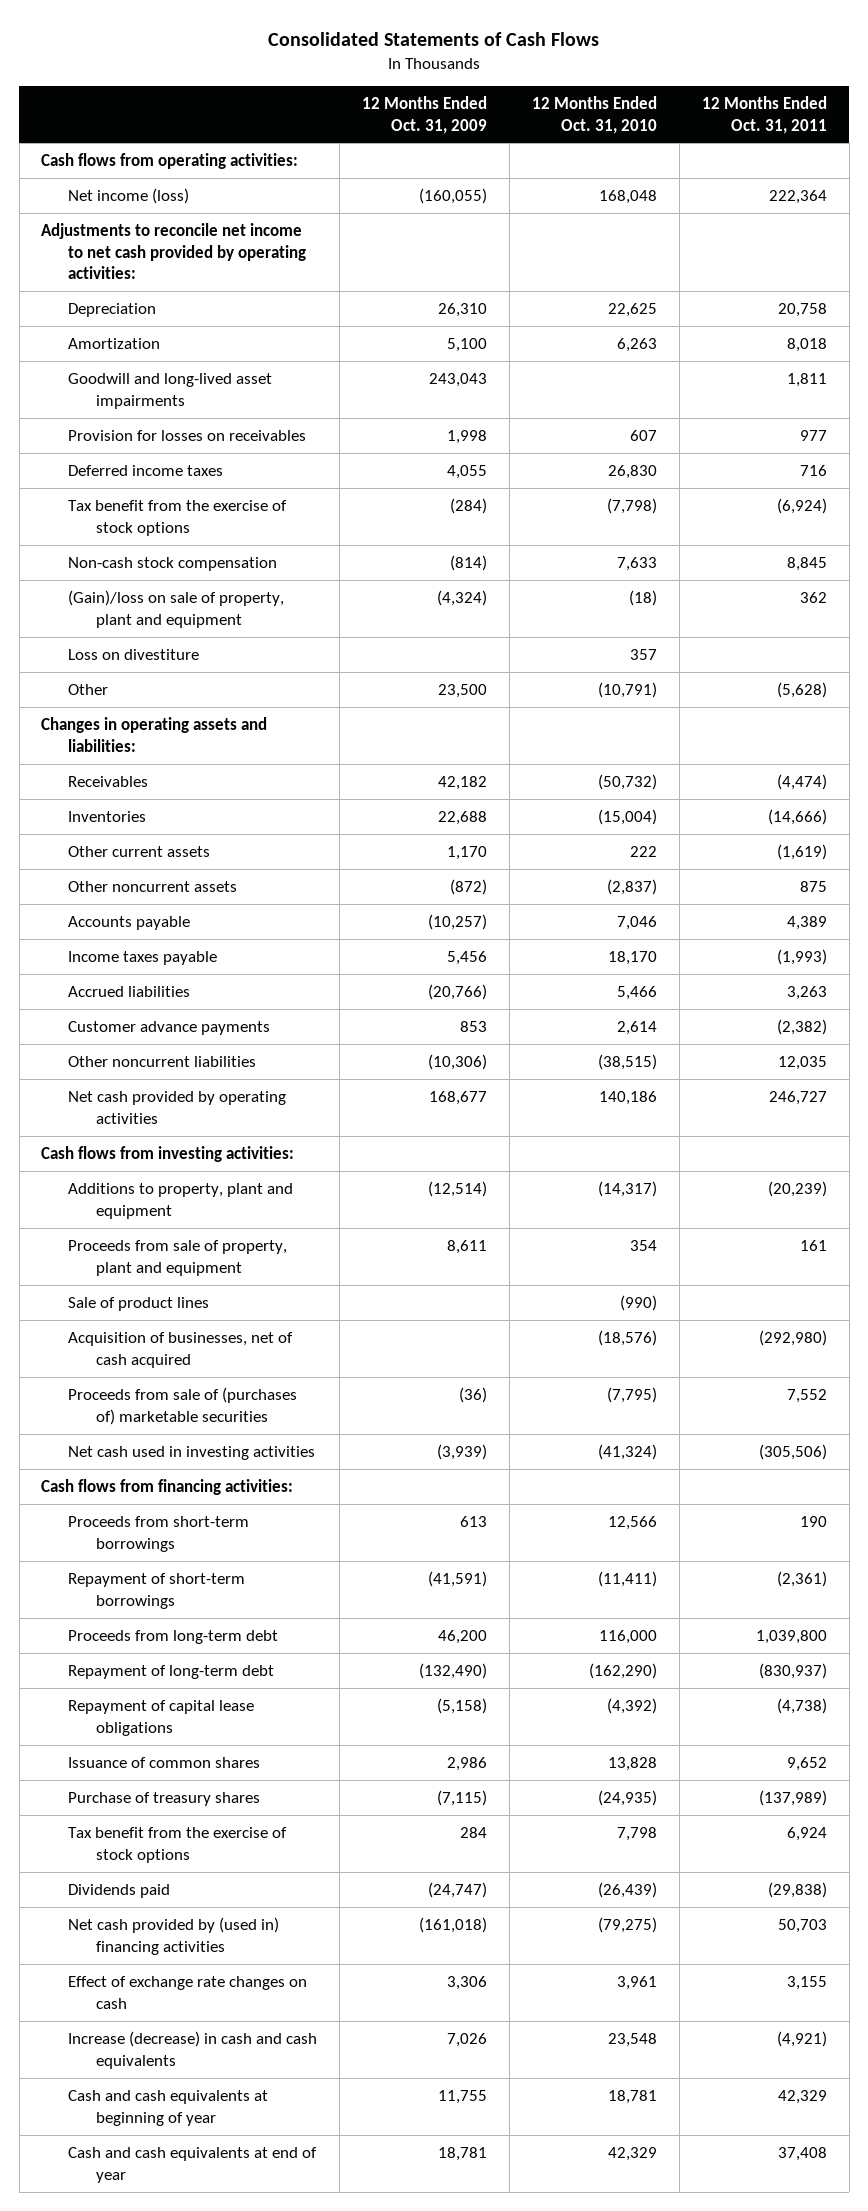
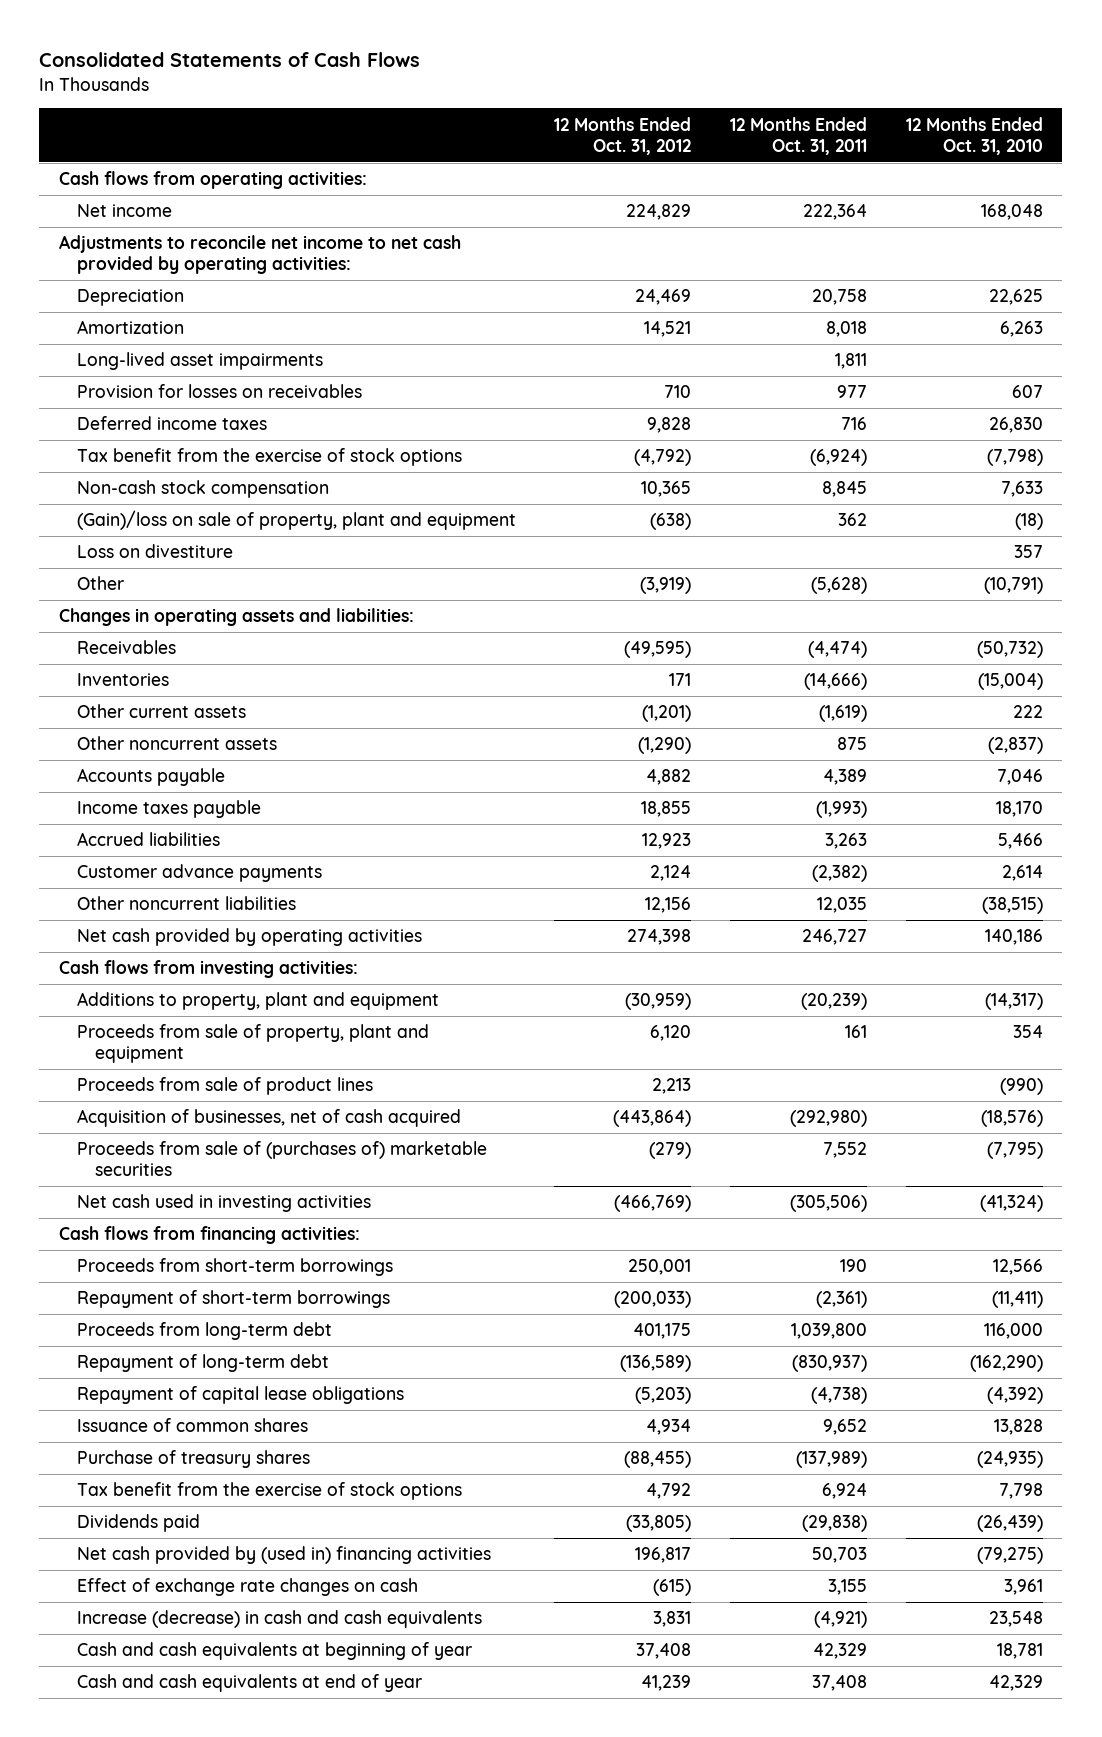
[362,95,488,134] 12 Months Ended Oct. 31, 2009 -> none
none -> [554,116,692,155] 12 Months Ended Oct. 31, 2012
[68,188,190,205] Net income (loss) -> [76,204,172,218] Net income
[68,373,273,409] Goodwill and long-lived asset impairments -> [76,352,323,371] Long-lived asset impairments
[68,1297,210,1312] Sale of product lines -> [76,1077,373,1096] Proceeds from sale of product lines

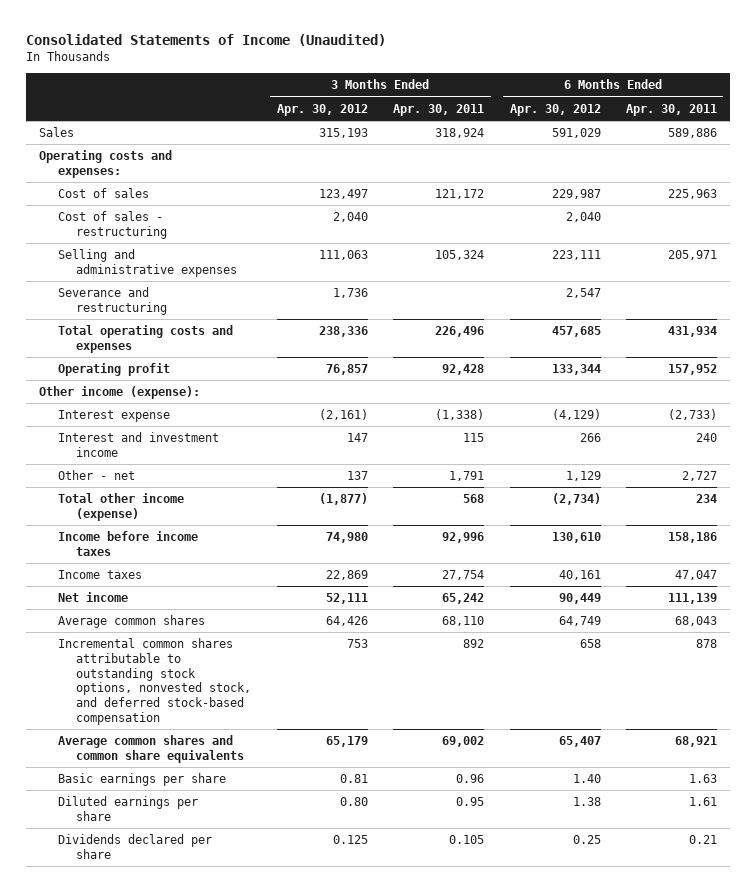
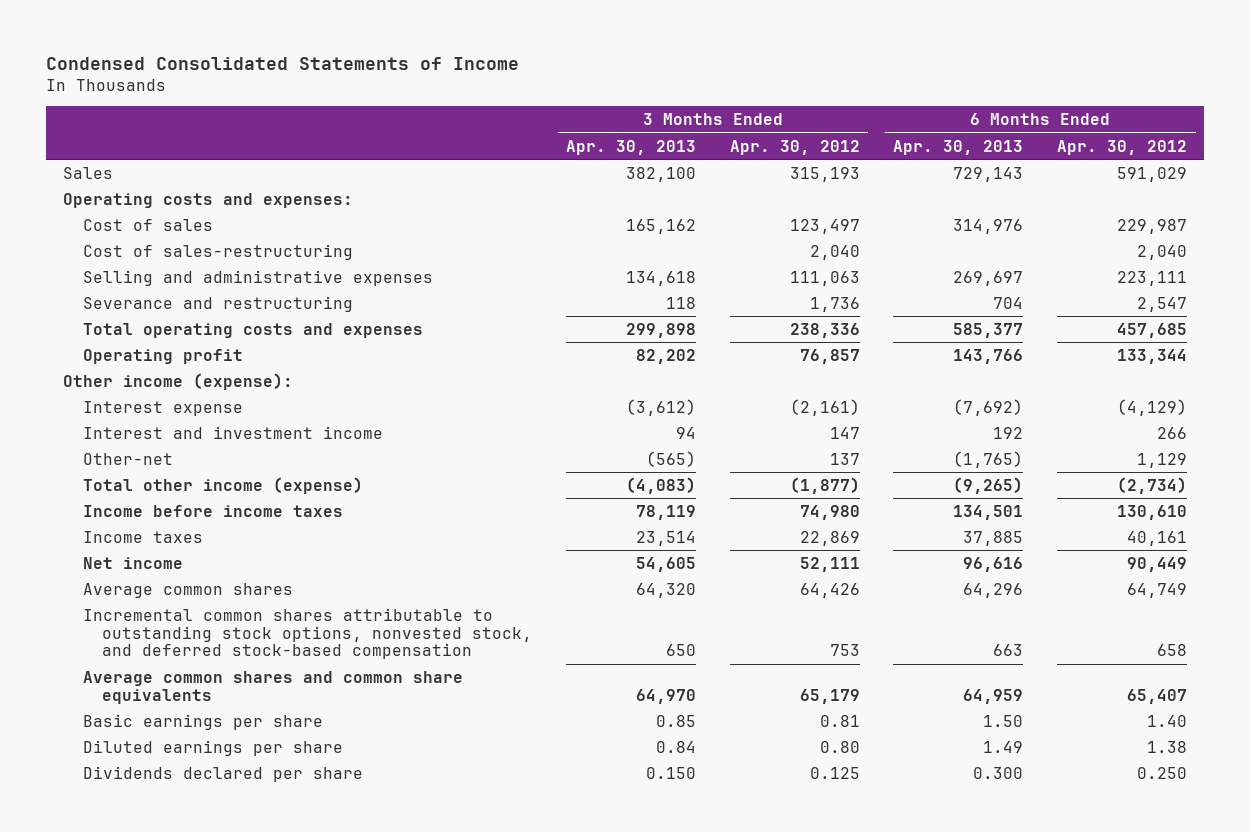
[26,33,387,46] Consolidated Statements of Income (Unaudited) -> [46,57,520,71] Condensed Consolidated Statements of Income
[393,103,485,116] Apr. 30, 2011 -> none
[626,103,718,116] Apr. 30, 2011 -> none
none -> [566,139,697,155] Apr. 30, 2013
none -> [893,139,1024,155] Apr. 30, 2013
[57,211,168,239] Cost of sales - restructuring -> [82,243,353,260] Cost of sales-restructuring
[57,470,135,481] Other - net -> [82,452,173,465] Other-net
[572,835,601,845] 0.25 -> [1137,766,1188,779] 0.250

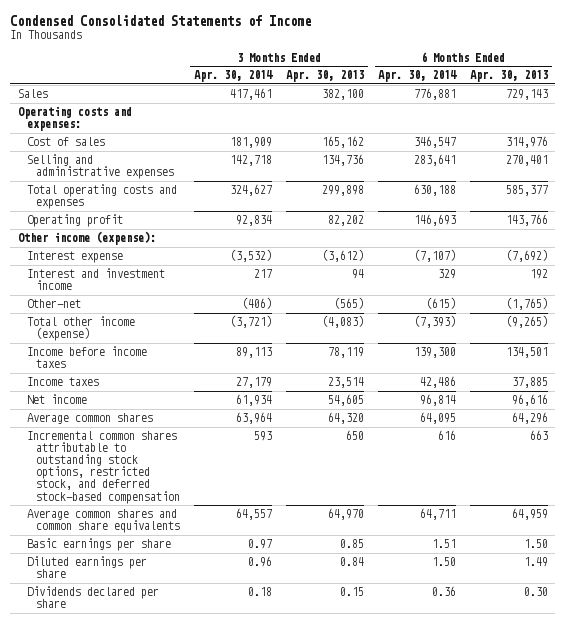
[729,139,860,155] Apr. 30, 2012 -> none
[1057,139,1188,155] Apr. 30, 2012 -> none
none -> [193,70,273,83] Apr. 30, 2014
none -> [378,70,458,83] Apr. 30, 2014
[82,243,353,260] Cost of sales-restructuring -> none
[82,295,353,312] Severance and restructuring -> none
[626,270,697,286] 134,618 -> [321,154,364,167] 134,736
[953,270,1024,286] 269,697 -> [506,155,549,167] 270,401
[82,607,533,660] Incremental common shares attributable to outstanding stock options, nonvested stock, and deferred stock-based compensation -> [26,431,180,504] Incremental common shares attributable to outstanding stock options, restricted stock, and deferred stock-based compensation
[646,766,697,779] 0.150 -> [339,587,364,597] 0.15
[973,766,1024,779] 0.300 -> [524,587,549,597] 0.30

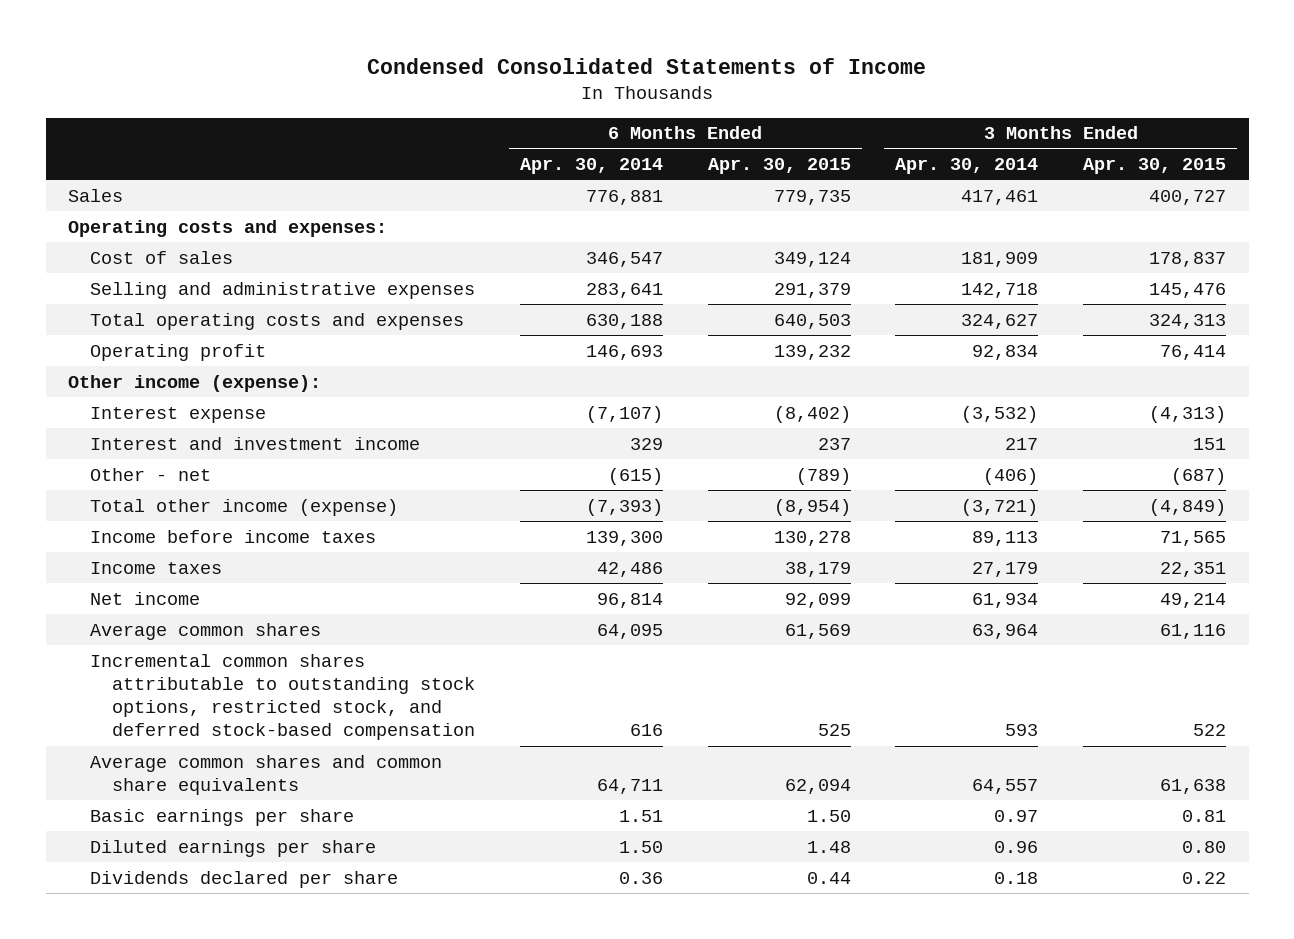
[285,70,364,83] Apr. 30, 2013 -> none
[470,70,549,83] Apr. 30, 2013 -> none
none -> [707,158,851,175] Apr. 30, 2015
none -> [1083,158,1227,175] Apr. 30, 2015
[26,299,81,309] Other-net -> [89,467,211,481] Other - net

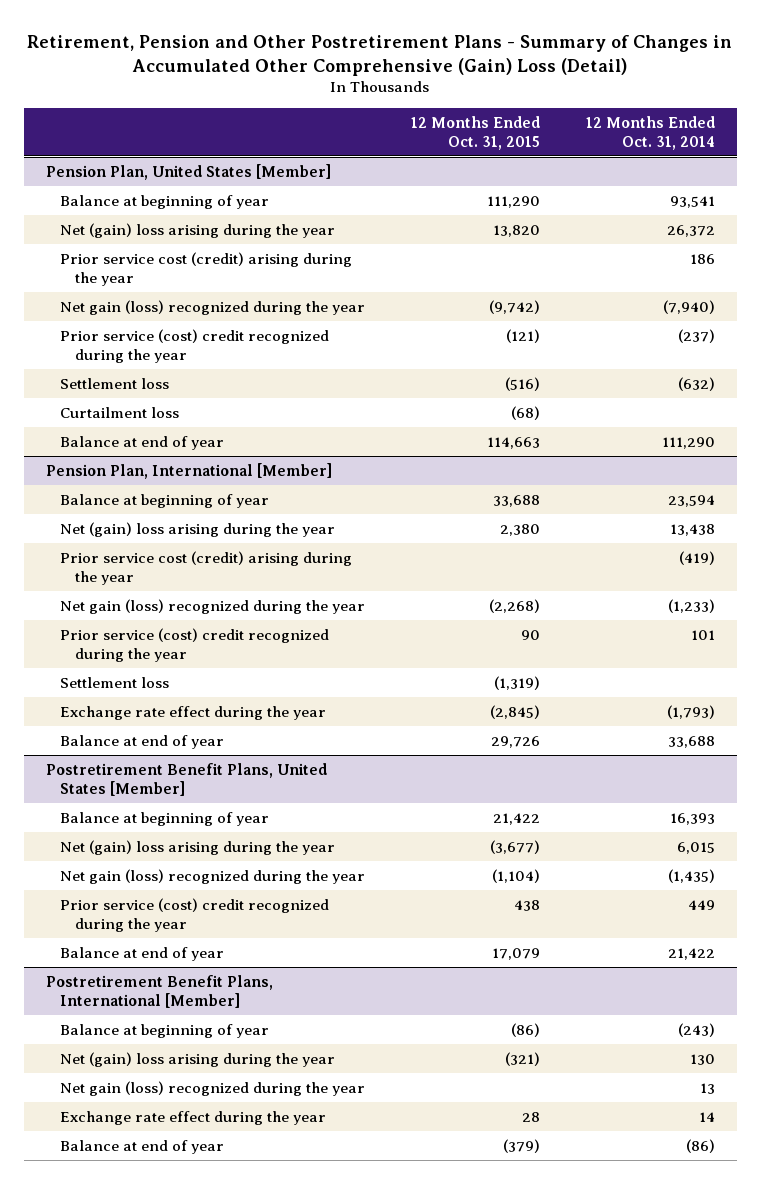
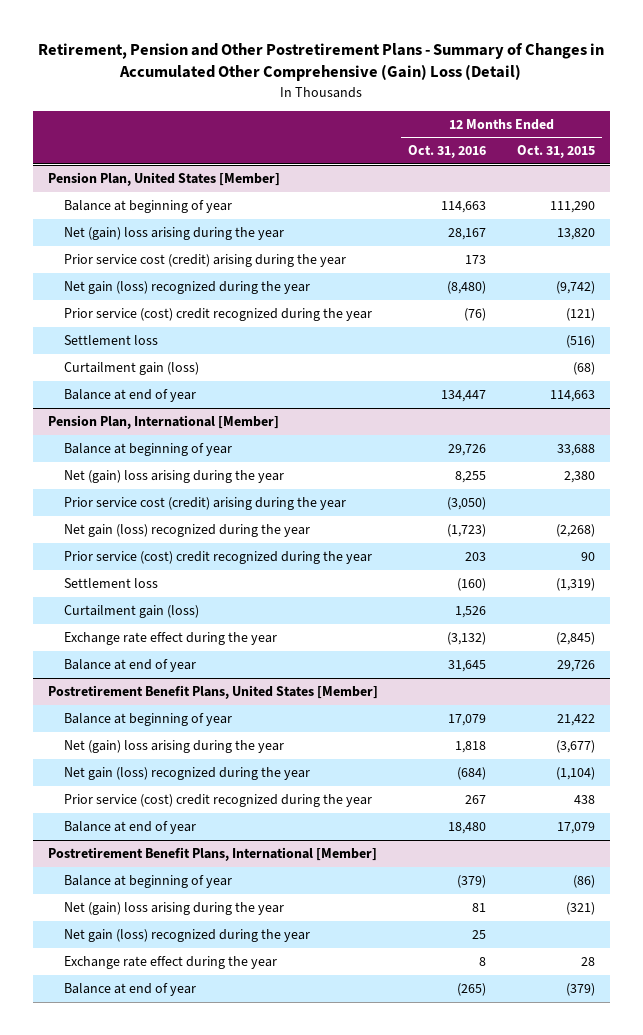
[585,115,715,150] 12 Months Ended Oct. 31, 2014 -> none
none -> [408,145,487,159] Oct. 31, 2016
[60,406,180,418] Curtailment loss -> [63,361,199,375] Curtailment gain (loss)
none -> [63,604,199,618] Curtailment gain (loss)

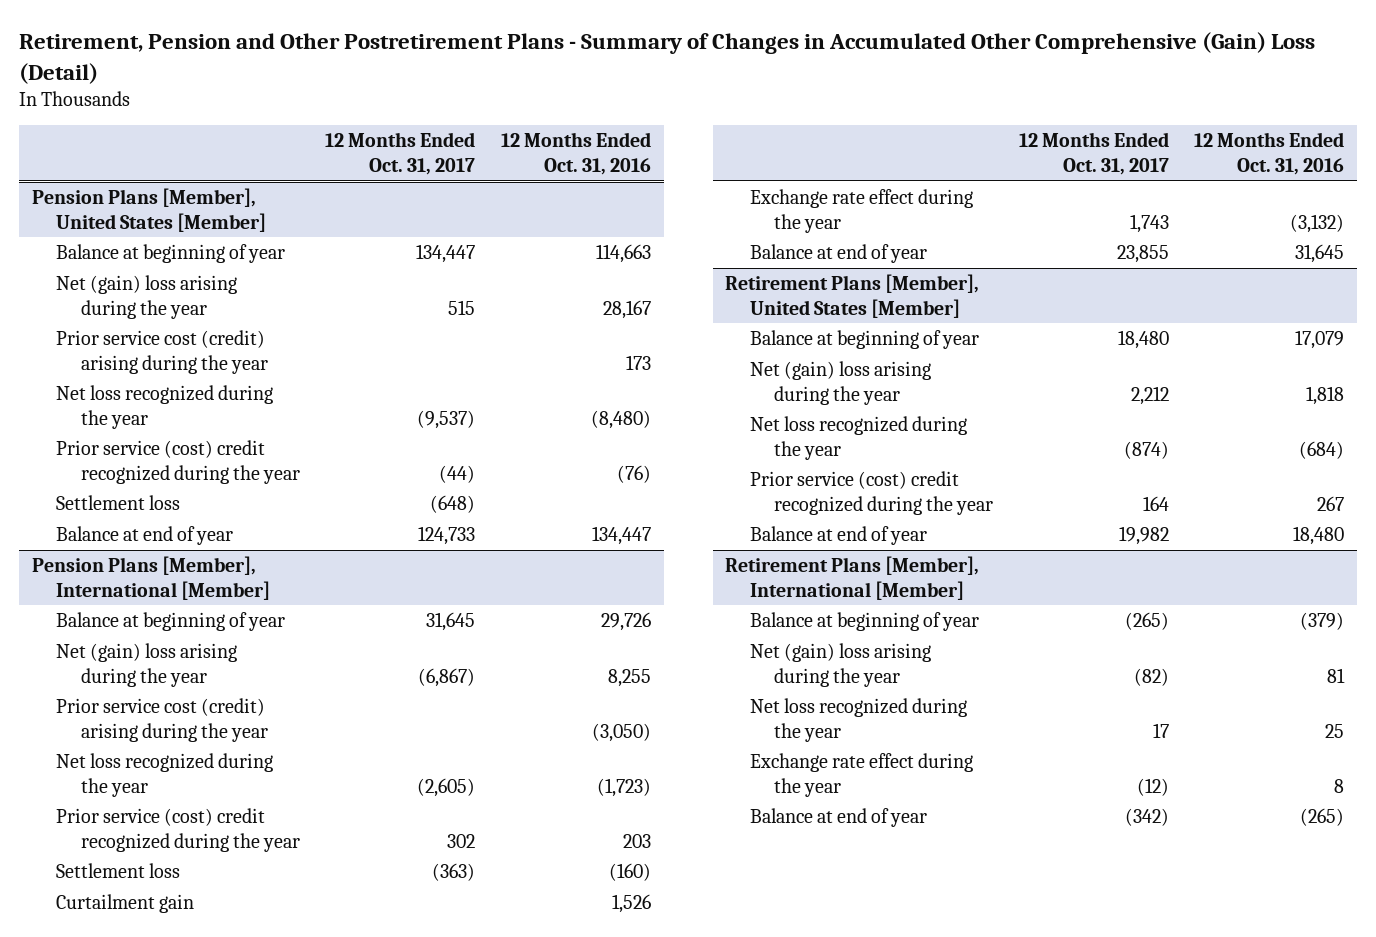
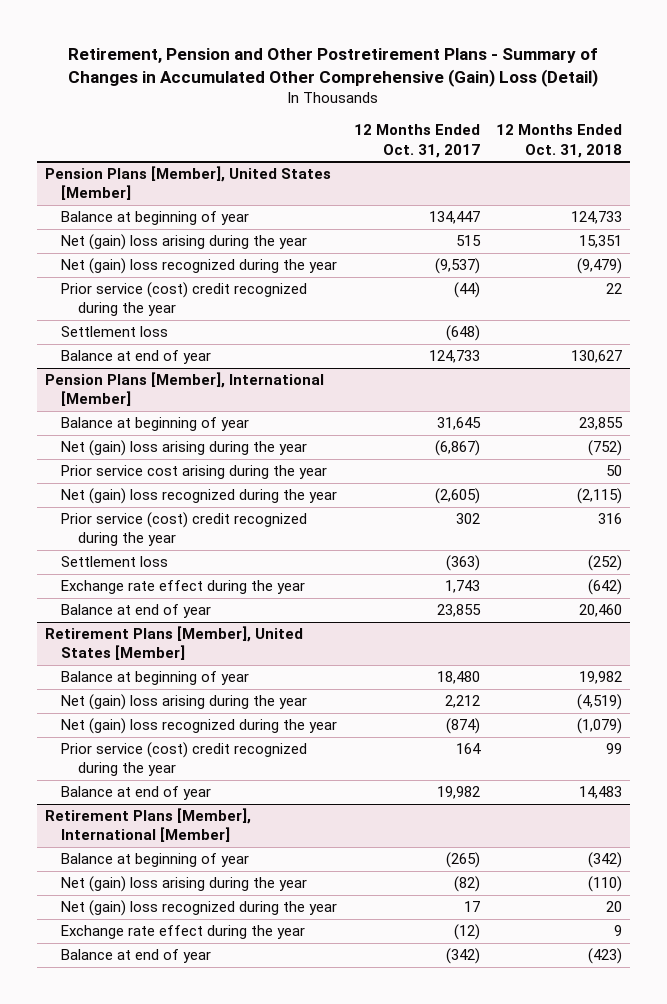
[501,132,652,175] 12 Months Ended Oct. 31, 2016 -> none
none -> [495,124,622,158] 12 Months Ended Oct. 31, 2018
[56,329,268,374] Prior service cost (credit) arising during the year -> none
[56,384,274,429] Net loss recognized during the year -> [61,258,338,275] Net (gain) loss recognized during the year
[56,697,268,742] Prior service cost (credit) arising during the year -> [61,465,328,480] Prior service cost arising during the year
[56,752,274,797] Net loss recognized during the year -> [61,488,338,505] Net (gain) loss recognized during the year
[56,893,195,913] Curtailment gain -> none
[749,415,967,460] Net loss recognized during the year -> [61,718,338,735] Net (gain) loss recognized during the year
[749,697,967,742] Net loss recognized during the year -> [61,900,338,917] Net (gain) loss recognized during the year

